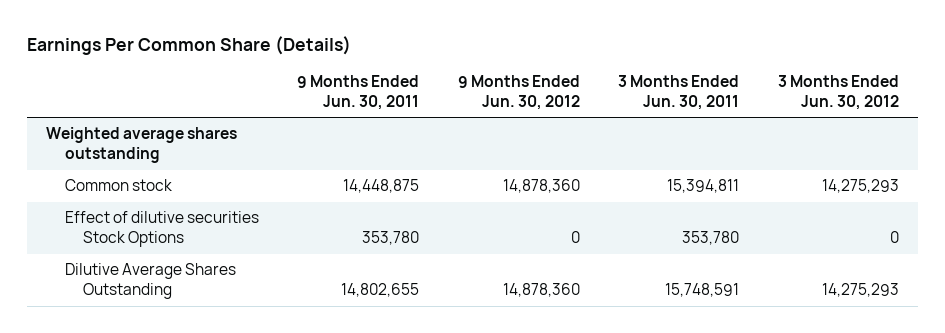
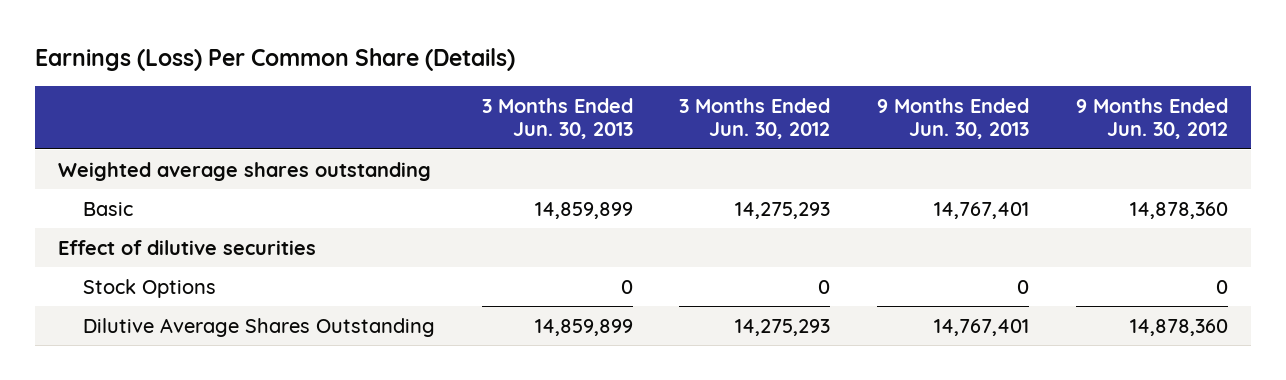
[26,35,351,55] Earnings Per Common Share (Details) -> [34,48,515,72] Earnings (Loss) Per Common Share (Details)
[297,75,420,111] 9 Months Ended Jun. 30, 2011 -> none
[618,75,740,111] 3 Months Ended Jun. 30, 2011 -> none
none -> [481,97,633,140] 3 Months Ended Jun. 30, 2013
none -> [876,97,1029,140] 9 Months Ended Jun. 30, 2013
[64,179,172,192] Common stock -> [83,201,134,216] Basic
none -> [58,239,317,255] Effect of dilutive securities
[64,211,259,248] Effect of dilutive securities Stock Options -> [83,278,217,298] Stock Options

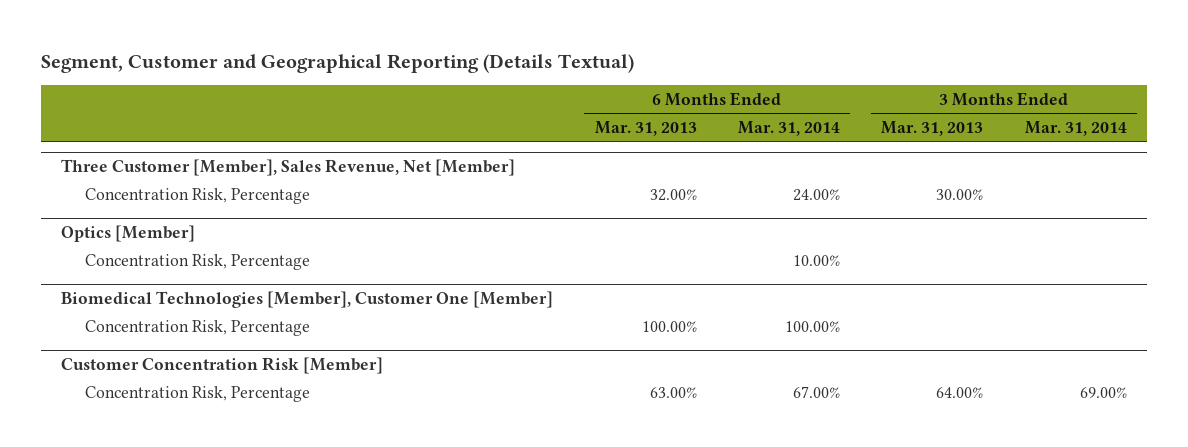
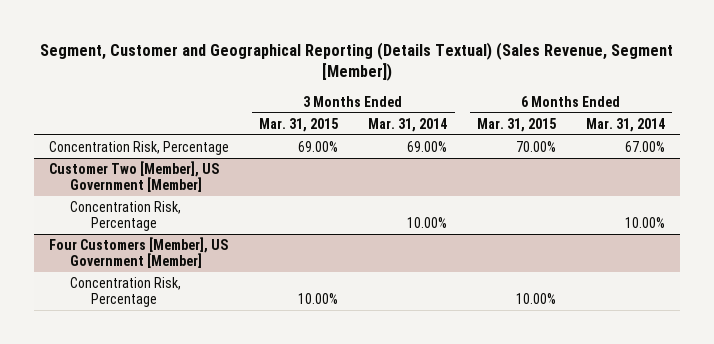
[40,53,634,73] Segment, Customer and Geographical Reporting (Details Textual) -> [40,41,674,82] Segment, Customer and Geographical Reporting (Details Textual) (Sales Revenue, Segment [Member])
[594,121,697,137] Mar. 31, 2013 -> none
[881,121,984,137] Mar. 31, 2013 -> none
none -> [259,117,339,132] Mar. 31, 2015
none -> [476,117,556,132] Mar. 31, 2015
[61,158,516,176] Three Customer [Member], Sales Revenue, Net [Member] -> none
[84,187,310,204] Concentration Risk, Percentage -> none
[61,224,196,242] Optics [Member] -> none
[84,253,310,270] Concentration Risk, Percentage -> none
[61,290,554,308] Biomedical Technologies [Member], Customer One [Member] -> none
[84,319,310,336] Concentration Risk, Percentage -> none
[61,356,384,374] Customer Concentration Risk [Member] -> none
none -> [49,160,220,193] Customer Two [Member], US Government [Member]
none -> [70,200,182,232] Concentration Risk, Percentage
none -> [49,236,229,269] Four Customers [Member], US Government [Member]
none -> [70,276,182,308] Concentration Risk, Percentage

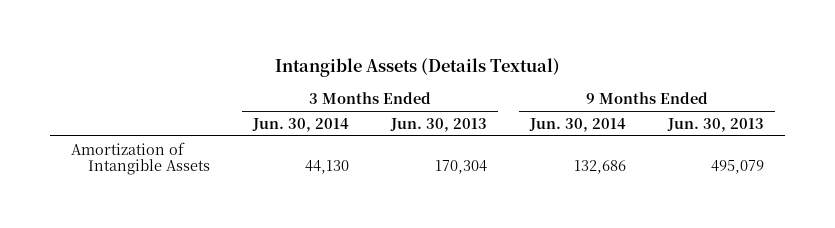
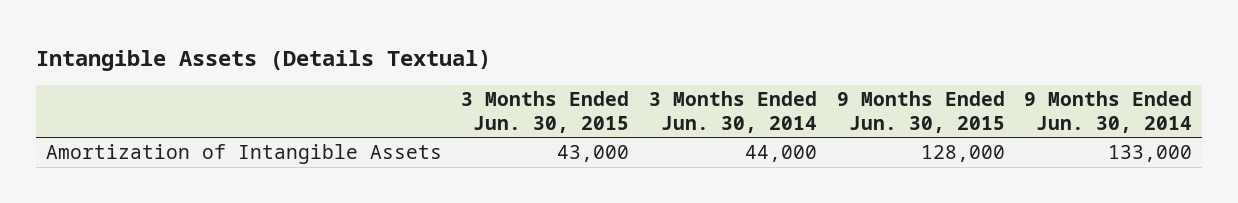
[390,117,488,132] Jun. 30, 2013 -> none
[667,117,765,132] Jun. 30, 2013 -> none
none -> [461,91,630,134] 3 Months Ended Jun. 30, 2015
none -> [836,91,1005,134] 9 Months Ended Jun. 30, 2015
[304,160,349,175] 44,130 -> [745,145,818,163] 44,000
[573,160,626,175] 132,686 -> [1108,145,1193,163] 133,000

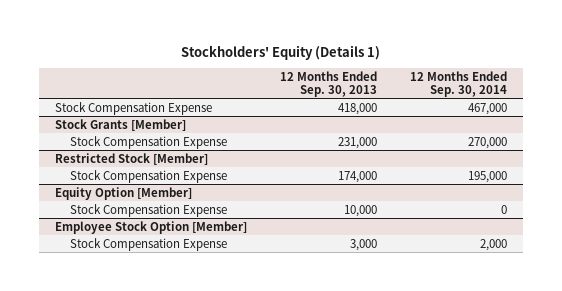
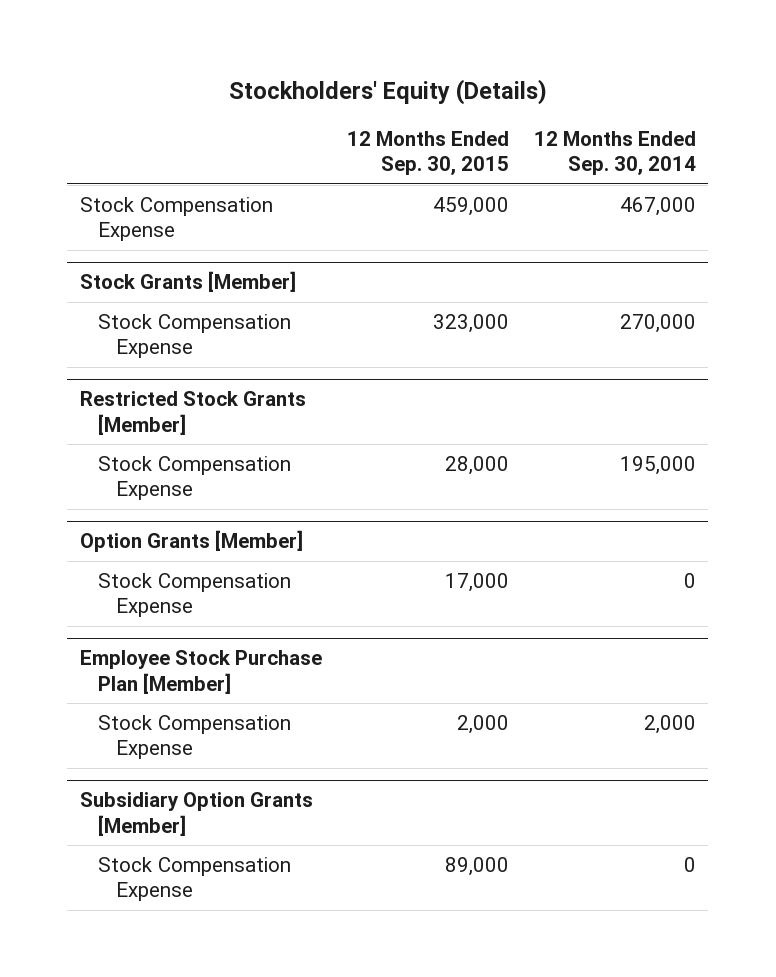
[180,44,380,60] Stockholders' Equity (Details 1) -> [228,78,547,105] Stockholders' Equity (Details)
[279,70,377,98] 12 Months Ended Sep. 30, 2013 -> none
none -> [346,131,509,176] 12 Months Ended Sep. 30, 2015
[55,152,209,165] Restricted Stock [Member] -> [79,391,306,435] Restricted Stock Grants [Member]
[55,186,193,200] Equity Option [Member] -> [79,530,303,553] Option Grants [Member]
[55,220,248,234] Employee Stock Option [Member] -> [79,650,322,694] Employee Stock Purchase Plan [Member]
none -> [79,792,313,836] Subsidiary Option Grants [Member]
none -> [97,856,291,902] Stock Compensation Expense

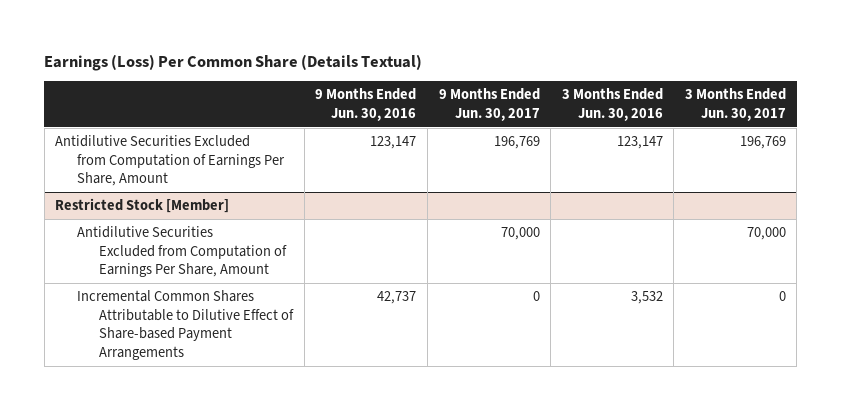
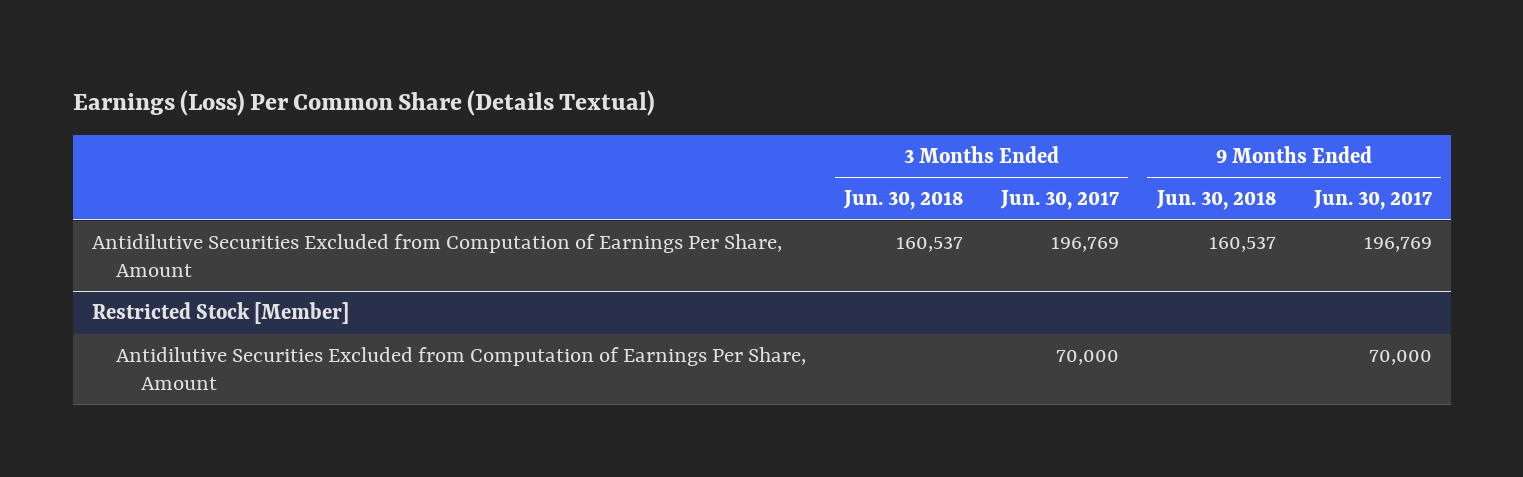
[315,88,417,121] 9 Months Ended Jun. 30, 2016 -> none
[561,88,663,121] 3 Months Ended Jun. 30, 2016 -> none
none -> [843,190,964,211] Jun. 30, 2018
none -> [1155,190,1276,211] Jun. 30, 2018
[77,290,295,360] Incremental Common Shares Attributable to Dilutive Effect of Share-based Payment Arrangements -> none

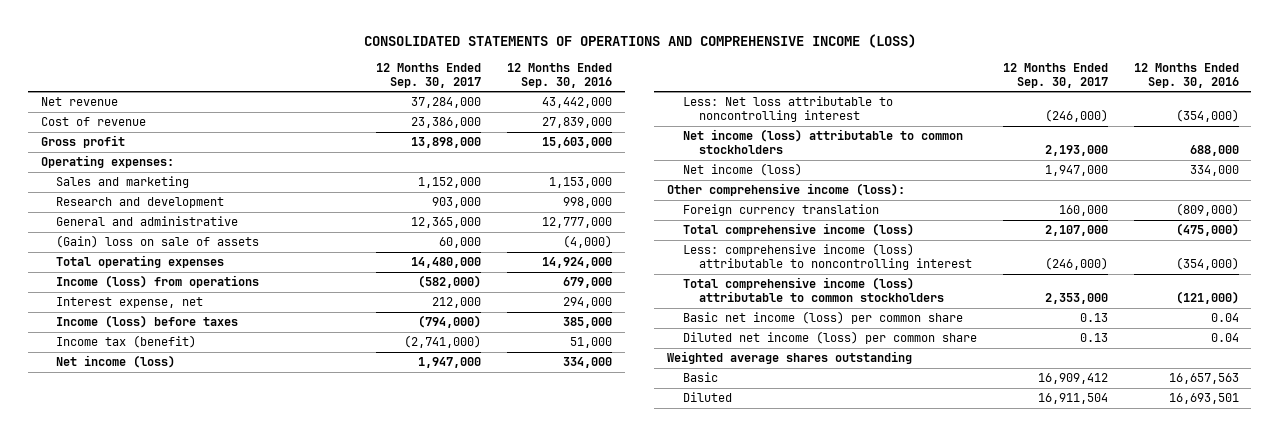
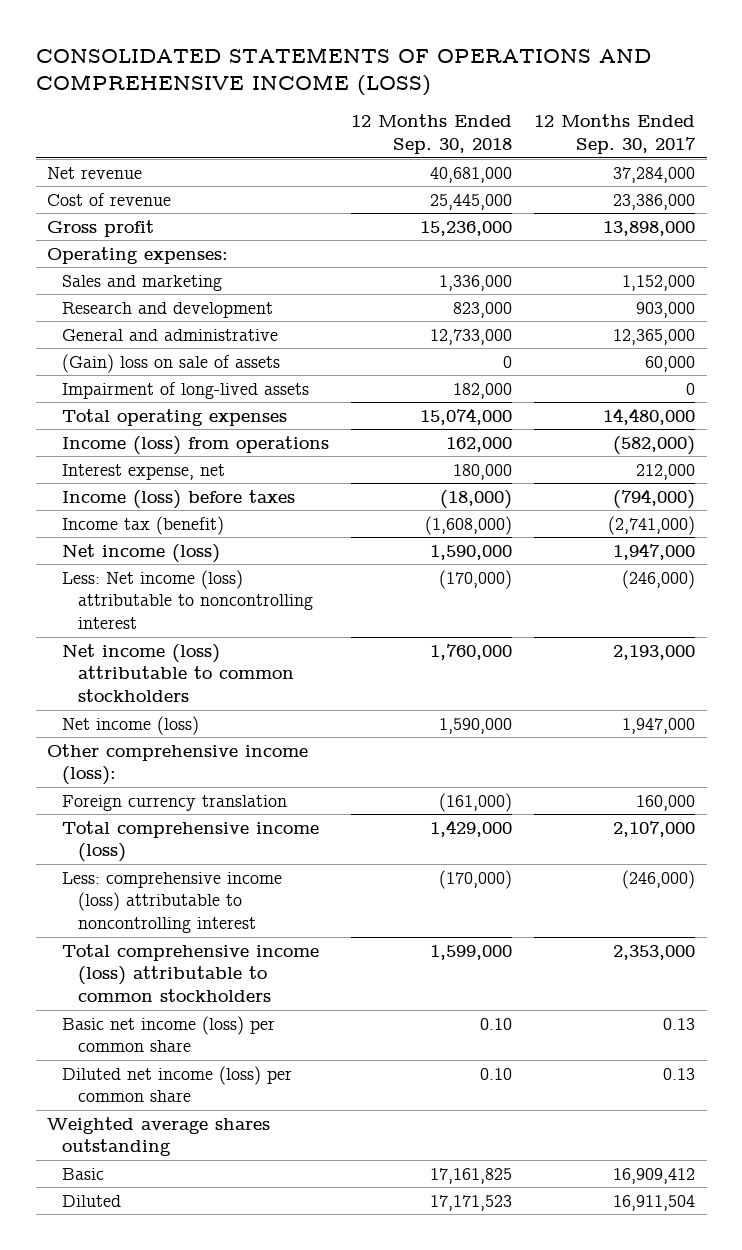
[506,63,612,88] 12 Months Ended Sep. 30, 2016 -> none
none -> [351,114,513,155] 12 Months Ended Sep. 30, 2018
none -> [62,381,310,399] Impairment of long-lived assets
[682,96,893,122] Less: Net loss attributable to noncontrolling interest -> [62,569,313,630] Less: Net income (loss) attributable to noncontrolling interest

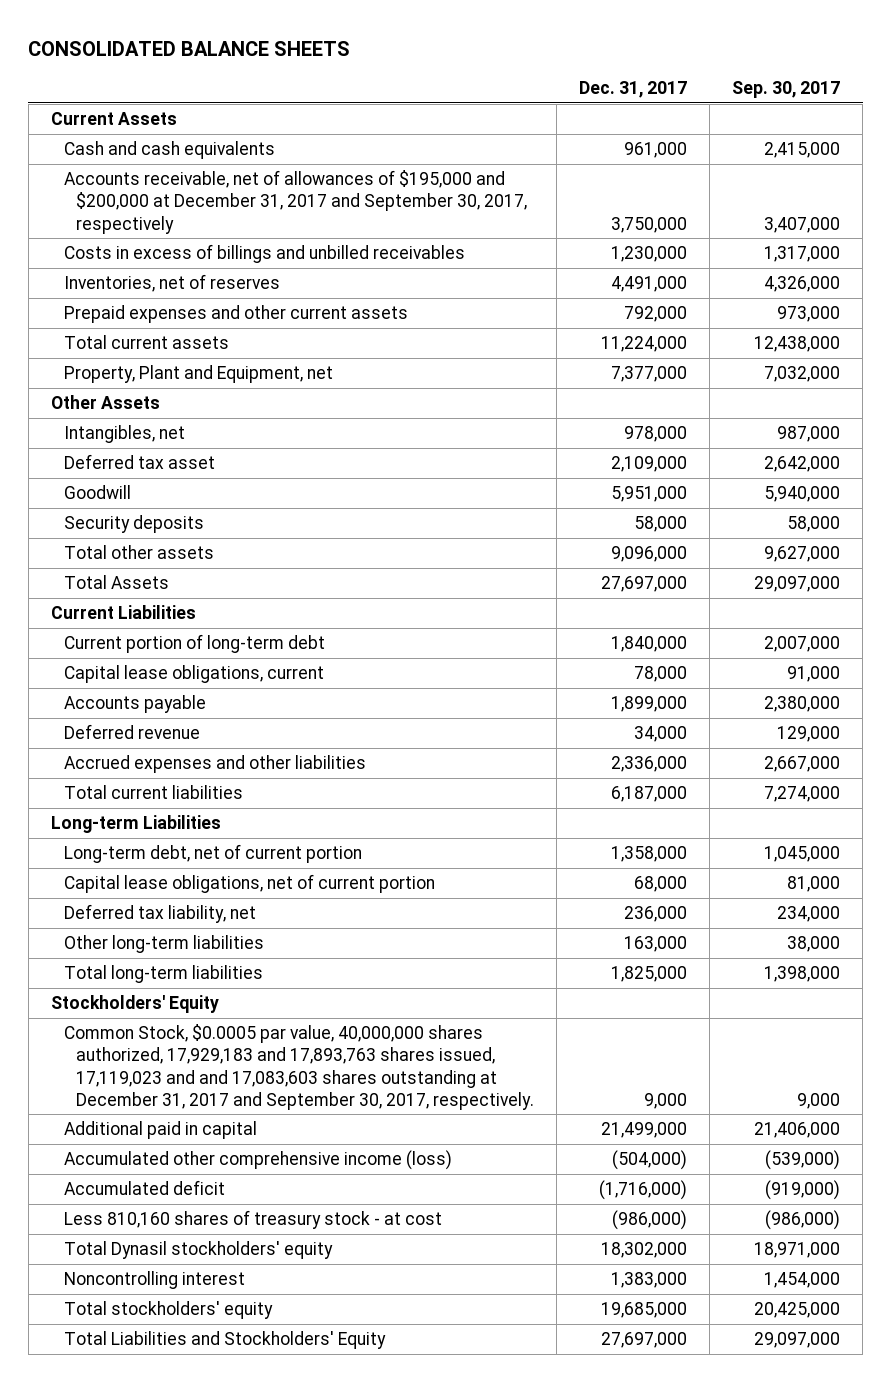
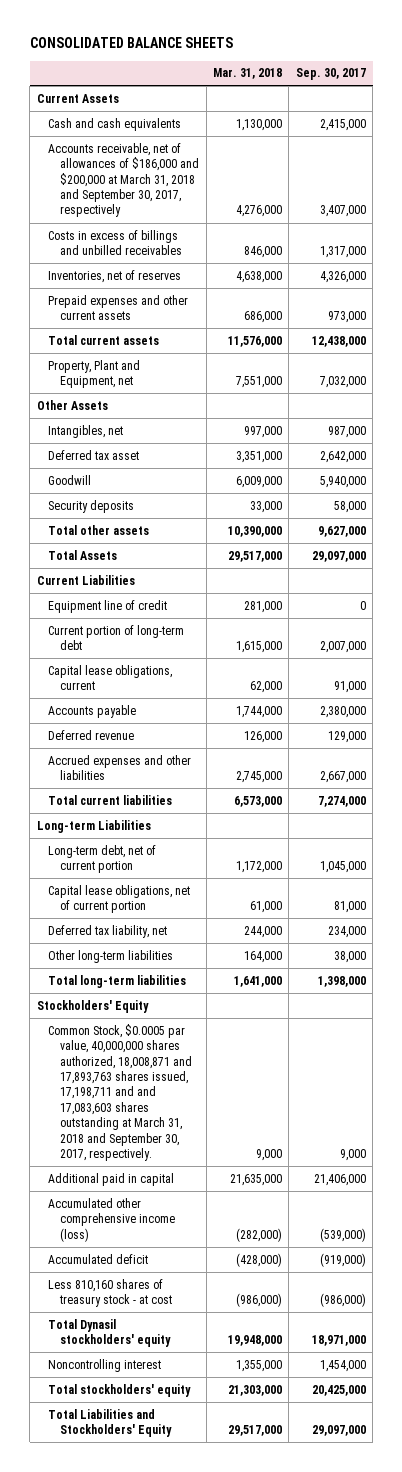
[579,81,688,99] Dec. 31, 2017 -> none
none -> [212,68,282,80] Mar. 31, 2018
[63,170,528,234] Accounts receivable, net of allowances of $195,000 and $200,000 at December 31, 2017 and September 30, 2017, respectively -> [48,142,200,218] Accounts receivable, net of allowances of $186,000 and $200,000 at March 31, 2018 and September 30, 2017, respectively
none -> [48,599,168,613] Equipment line of credit
[63,1024,535,1110] Common Stock, $0.0005 par value, 40,000,000 shares authorized, 17,929,183 and 17,893,763 shares issued, 17,119,023 and and 17,083,603 shares outstanding at December 31, 2017 and September 30, 2017, respectively. -> [48,1023,193,1162] Common Stock, $0.0005 par value, 40,000,000 shares authorized, 18,008,871 and 17,893,763 shares issued, 17,198,711 and and 17,083,603 shares outstanding at March 31, 2018 and September 30, 2017, respectively.

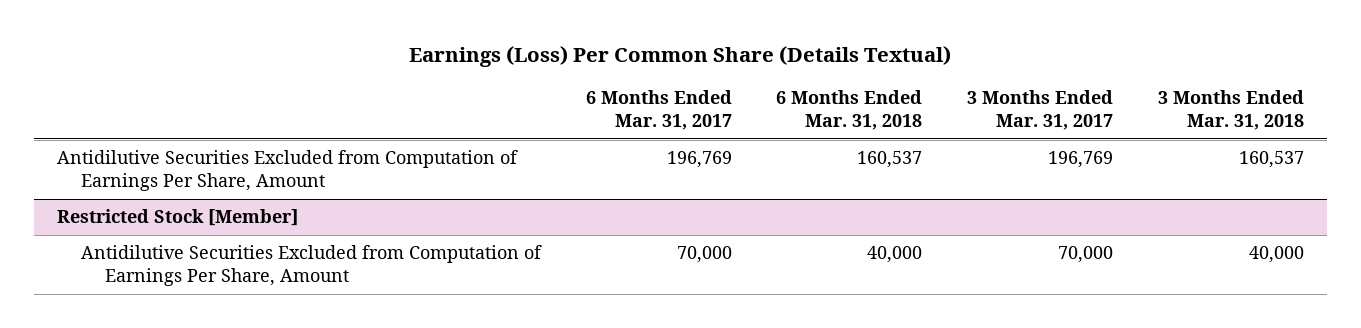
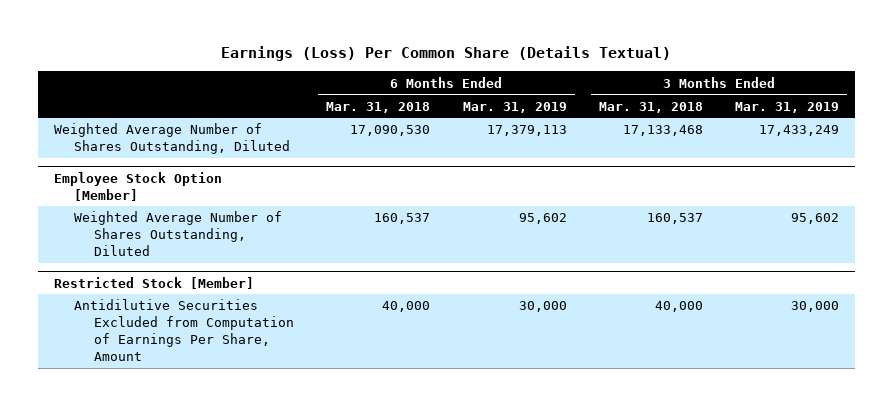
[585,90,732,131] 6 Months Ended Mar. 31, 2017 -> none
[967,90,1114,131] 3 Months Ended Mar. 31, 2017 -> none
none -> [462,101,567,113] Mar. 31, 2019
none -> [734,101,839,113] Mar. 31, 2019
none -> [53,123,291,155] Weighted Average Number of Shares Outstanding, Diluted
none -> [53,171,222,201] Employee Stock Option [Member]
[56,150,518,192] Antidilutive Securities Excluded from Computation of Earnings Per Share, Amount -> [74,211,283,257] Weighted Average Number of Shares Outstanding, Diluted

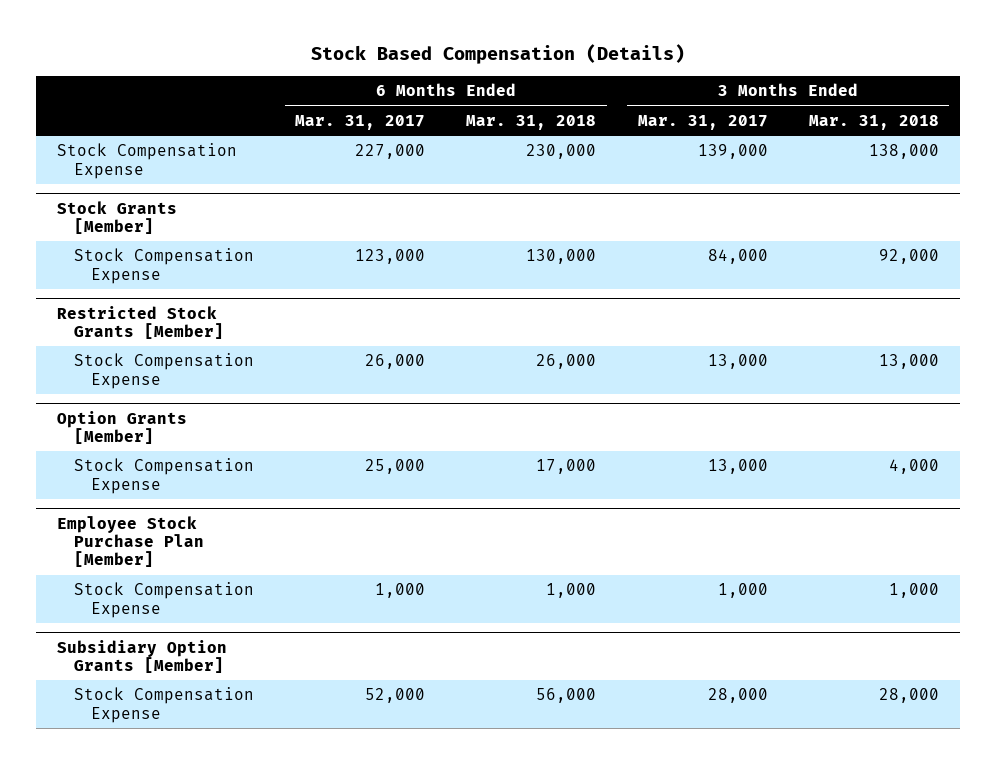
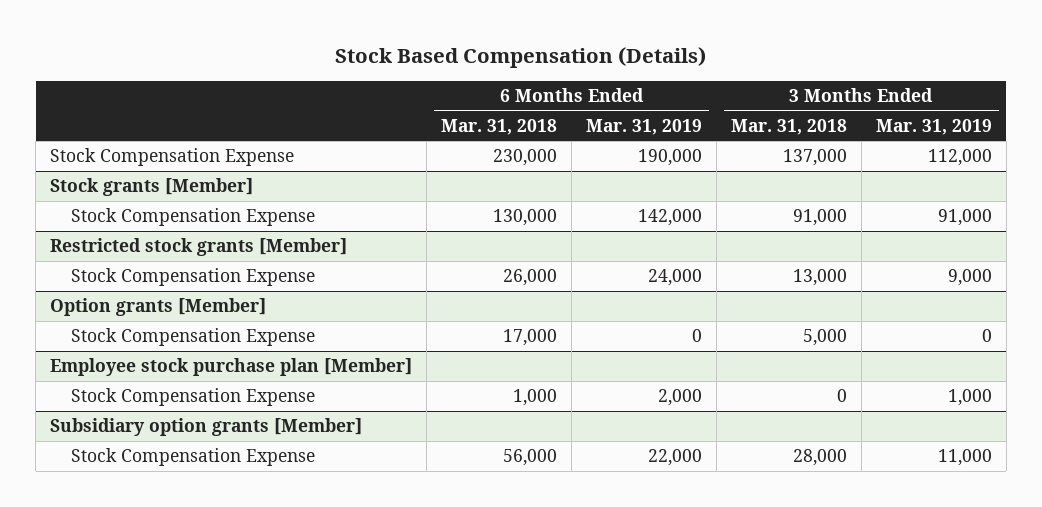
[295,114,426,130] Mar. 31, 2017 -> none
[637,114,768,130] Mar. 31, 2017 -> none
none -> [585,118,702,135] Mar. 31, 2019
none -> [875,118,992,135] Mar. 31, 2019
[869,144,940,160] 138,000 -> [782,149,847,167] 137,000
[56,200,177,234] Stock Grants [Member] -> [50,178,254,197] Stock grants [Member]
[879,249,940,265] 92,000 -> [792,209,847,227] 91,000
[56,305,224,339] Restricted Stock Grants [Member] -> [50,238,348,257] Restricted stock grants [Member]
[56,410,187,444] Option Grants [Member] -> [50,298,267,317] Option grants [Member]
[889,459,940,475] 4,000 -> [802,329,847,347] 5,000
[56,515,204,568] Employee Stock Purchase Plan [Member] -> [50,358,413,377] Employee stock purchase plan [Member]
[889,583,940,599] 1,000 -> [836,389,847,403] 0
[56,639,227,673] Subsidiary Option Grants [Member] -> [50,418,363,437] Subsidiary option grants [Member]

